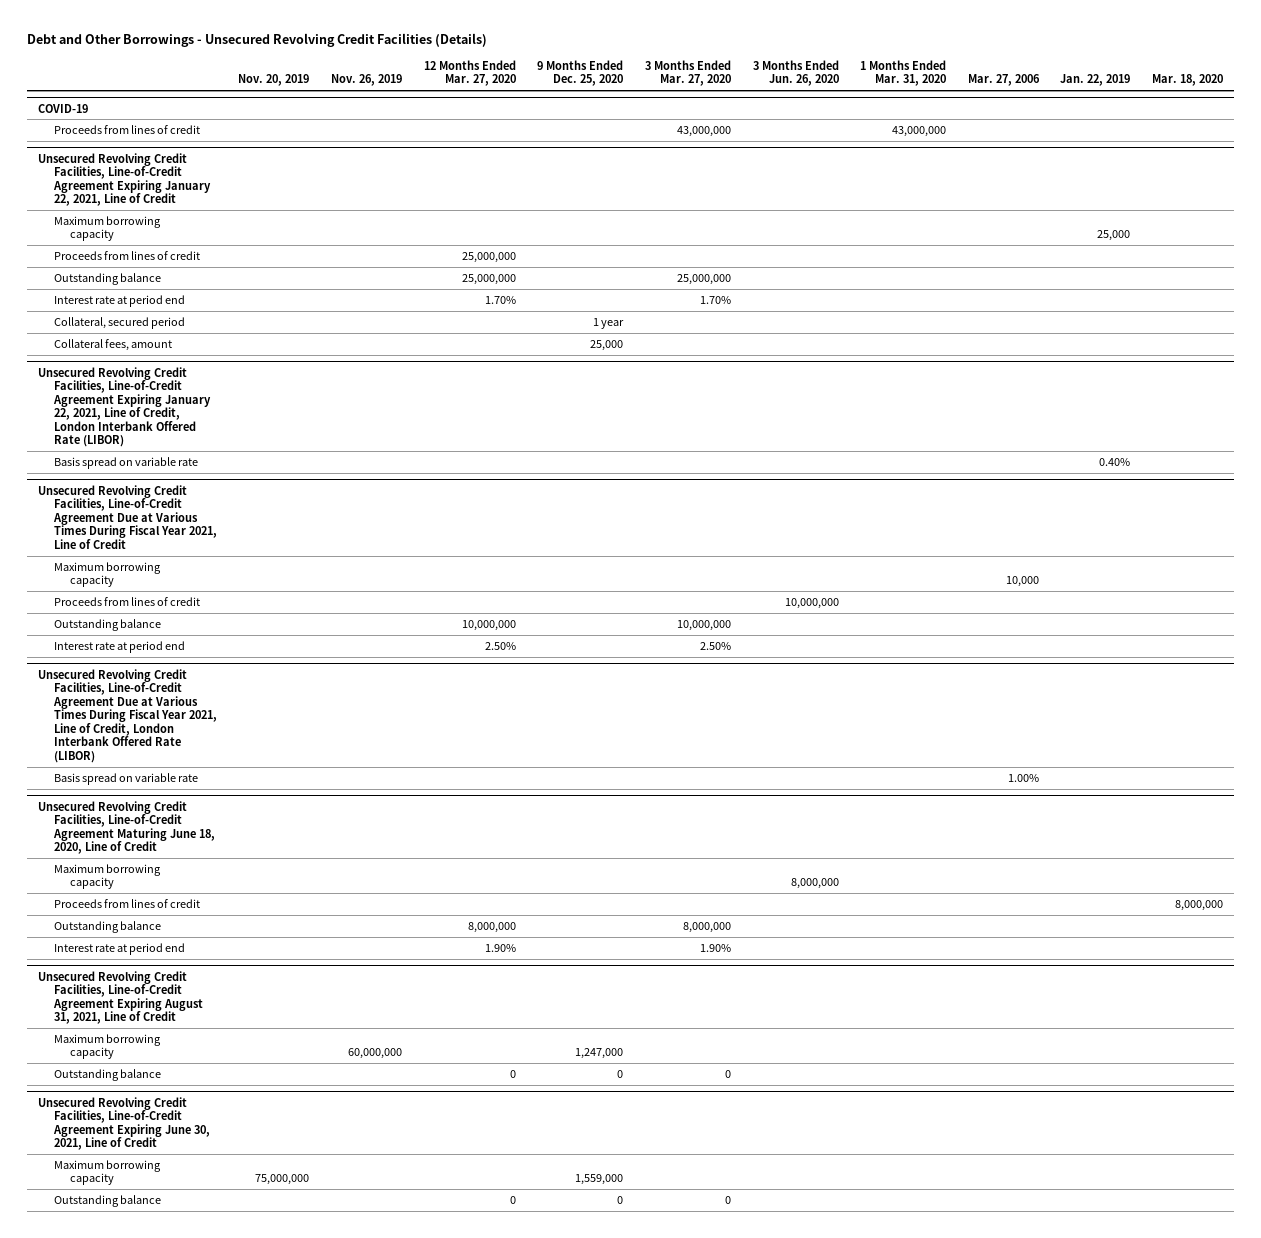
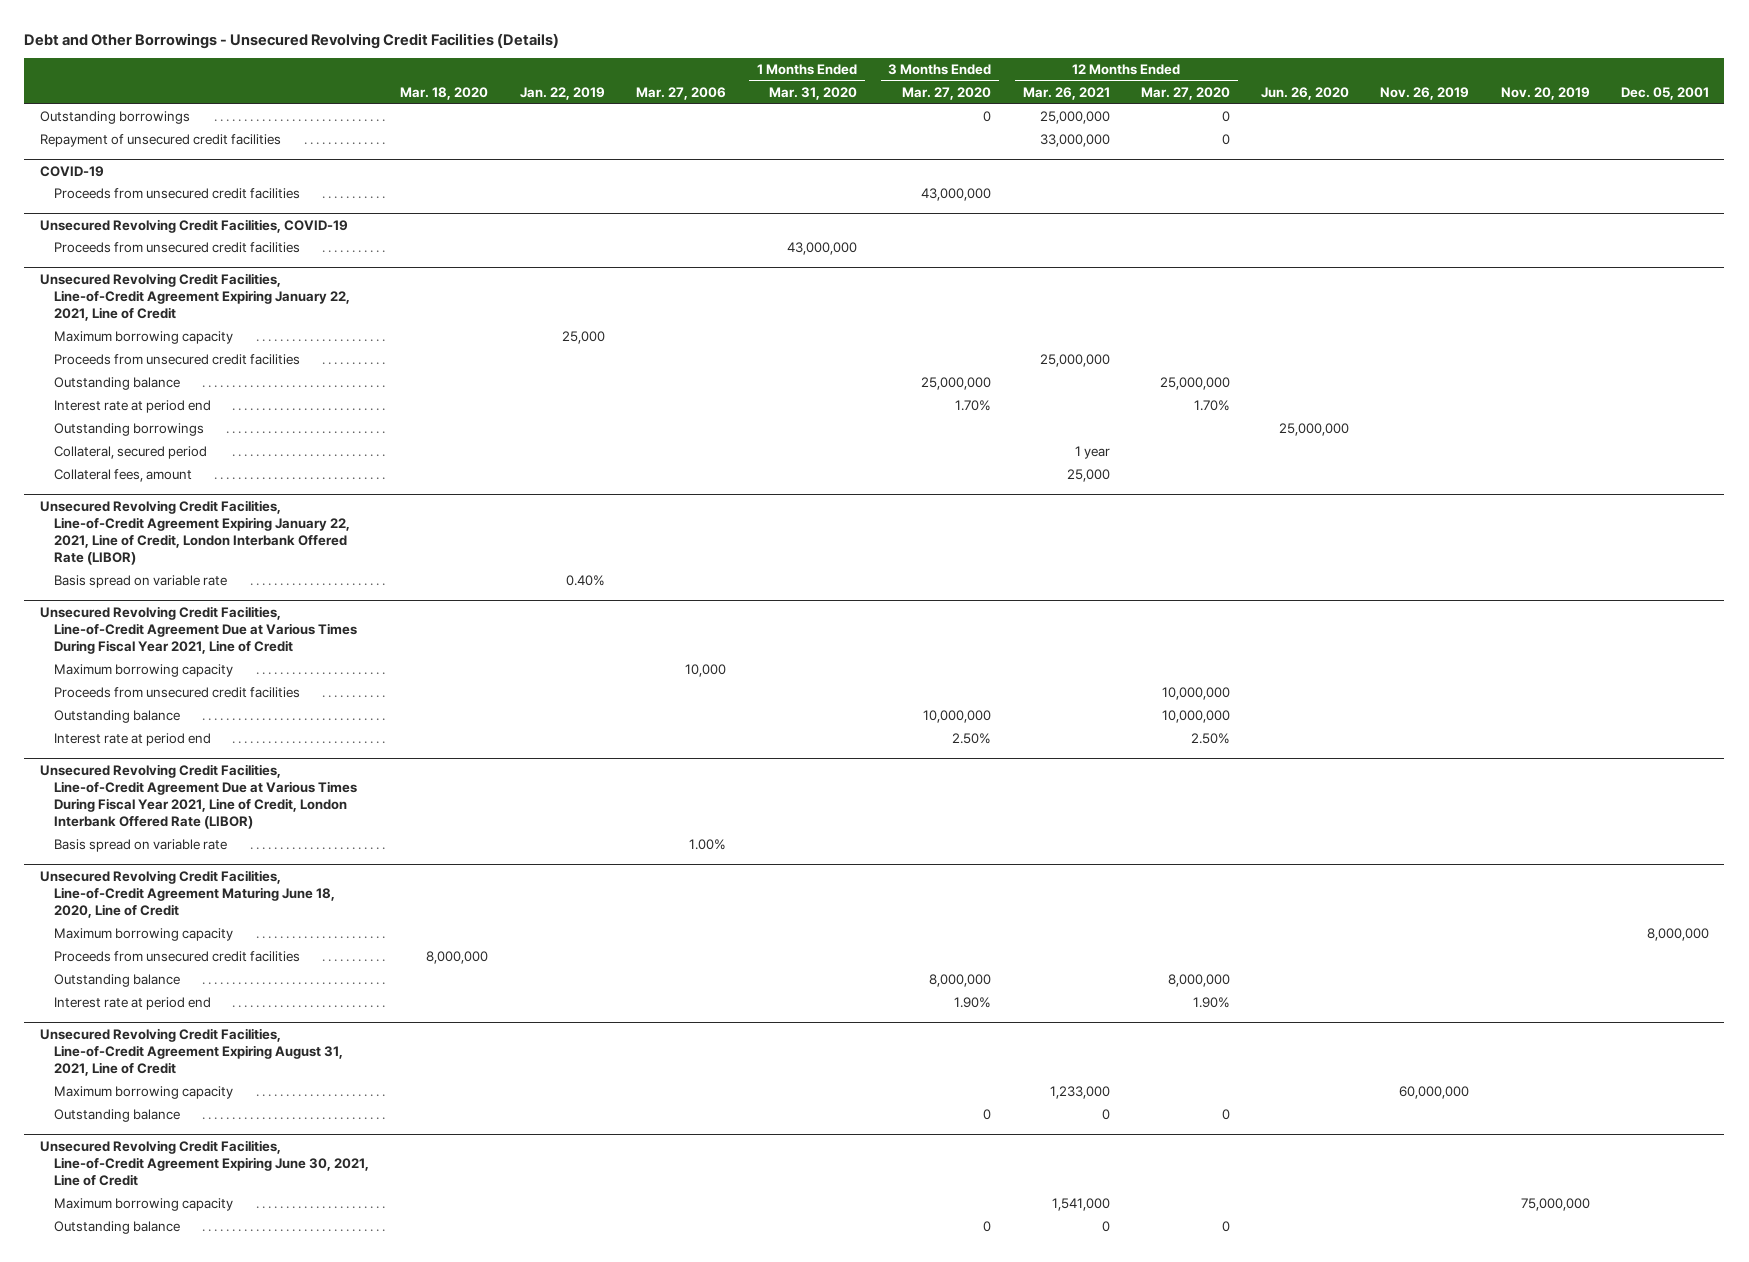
[537,59,624,87] 9 Months Ended Dec. 25, 2020 -> none
[752,59,839,87] 3 Months Ended Jun. 26, 2020 -> none
none -> [1022,86,1110,100] Mar. 26, 2021
none -> [1261,86,1350,100] Jun. 26, 2020
none -> [1620,86,1709,100] Dec. 05, 2001
none -> [39,111,190,125] Outstanding borrowings
none -> [39,134,281,148] Repayment of unsecured credit facilities
[53,124,200,134] Proceeds from lines of credit -> none
none -> [54,188,301,200] Proceeds from unsecured credit facilities
none -> [39,218,348,233] Unsecured Revolving Credit Facilities, COVID-19
none -> [54,242,301,254] Proceeds from unsecured credit facilities
[53,250,200,260] Proceeds from lines of credit -> none
none -> [54,354,301,366] Proceeds from unsecured credit facilities
none -> [54,423,205,437] Outstanding borrowings
[53,596,200,606] Proceeds from lines of credit -> none
none -> [54,687,301,699] Proceeds from unsecured credit facilities
[53,898,200,908] Proceeds from lines of credit -> none
none -> [54,951,301,963] Proceeds from unsecured credit facilities

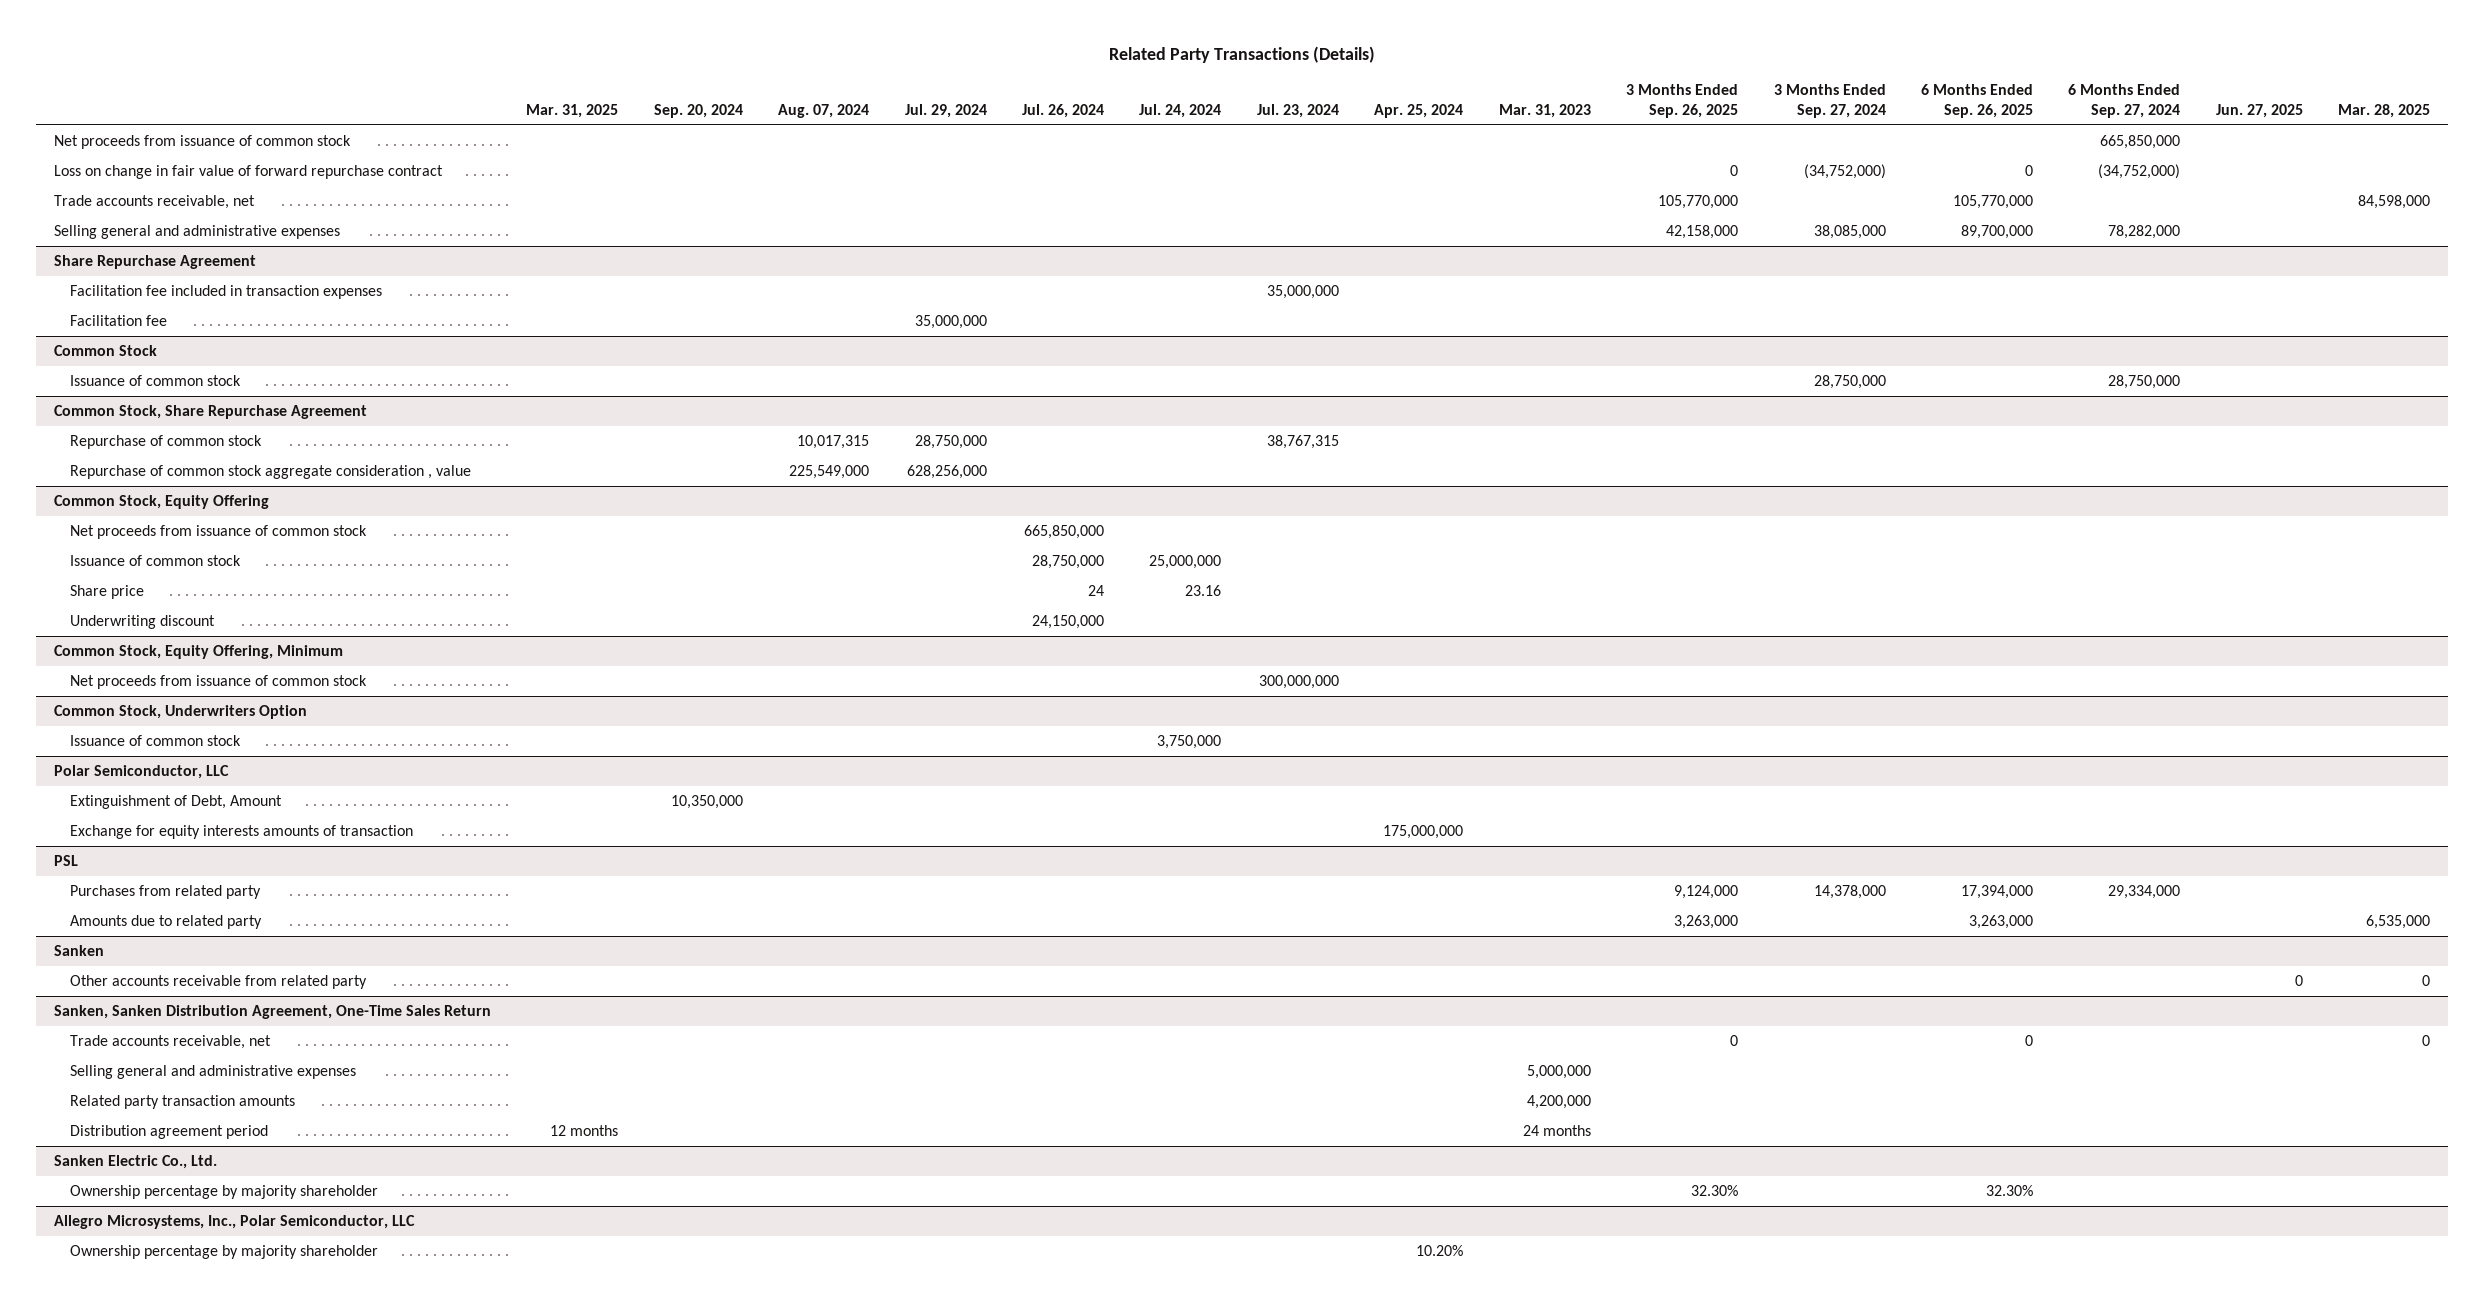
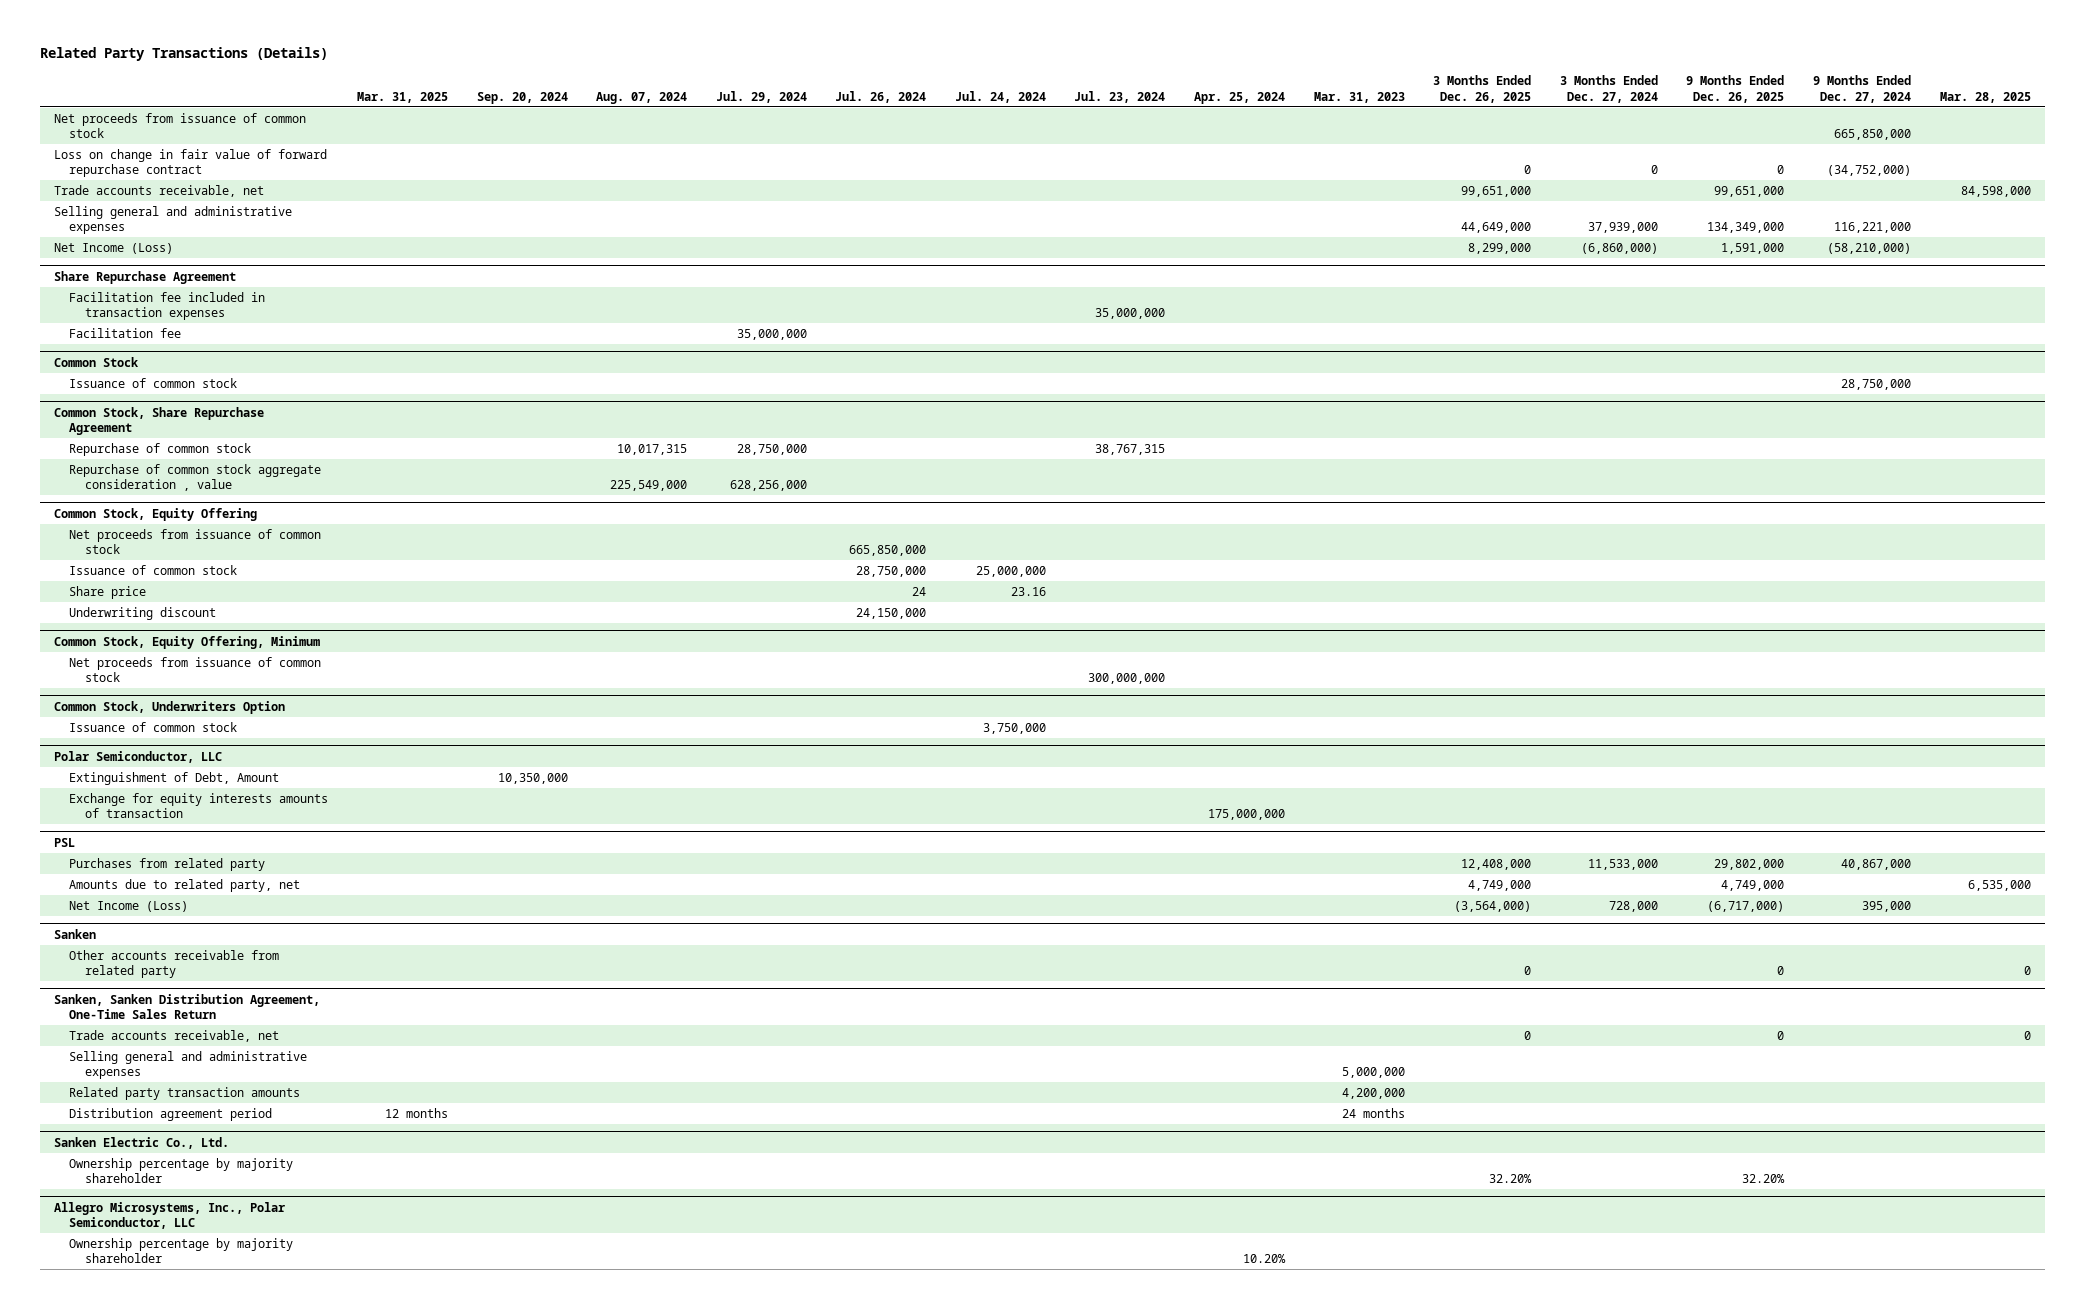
[1626,84,1739,118] 3 Months Ended Sep. 26, 2025 -> none
[1773,84,1886,118] 3 Months Ended Sep. 27, 2024 -> none
[1920,84,2033,118] 6 Months Ended Sep. 26, 2025 -> none
[2068,84,2181,118] 6 Months Ended Sep. 27, 2024 -> none
[2215,103,2303,118] Jun. 27, 2025 -> none
none -> [1433,75,1532,103] 3 Months Ended Dec. 26, 2025
none -> [1559,75,1658,103] 3 Months Ended Dec. 27, 2024
none -> [1686,75,1785,103] 9 Months Ended Dec. 26, 2025
none -> [1812,75,1911,103] 9 Months Ended Dec. 27, 2024
none -> [53,242,173,254] Net Income (Loss)
[70,915,263,930] Amounts due to related party -> [69,878,301,892] Amounts due to related party, net
none -> [69,900,189,912] Net Income (Loss)

